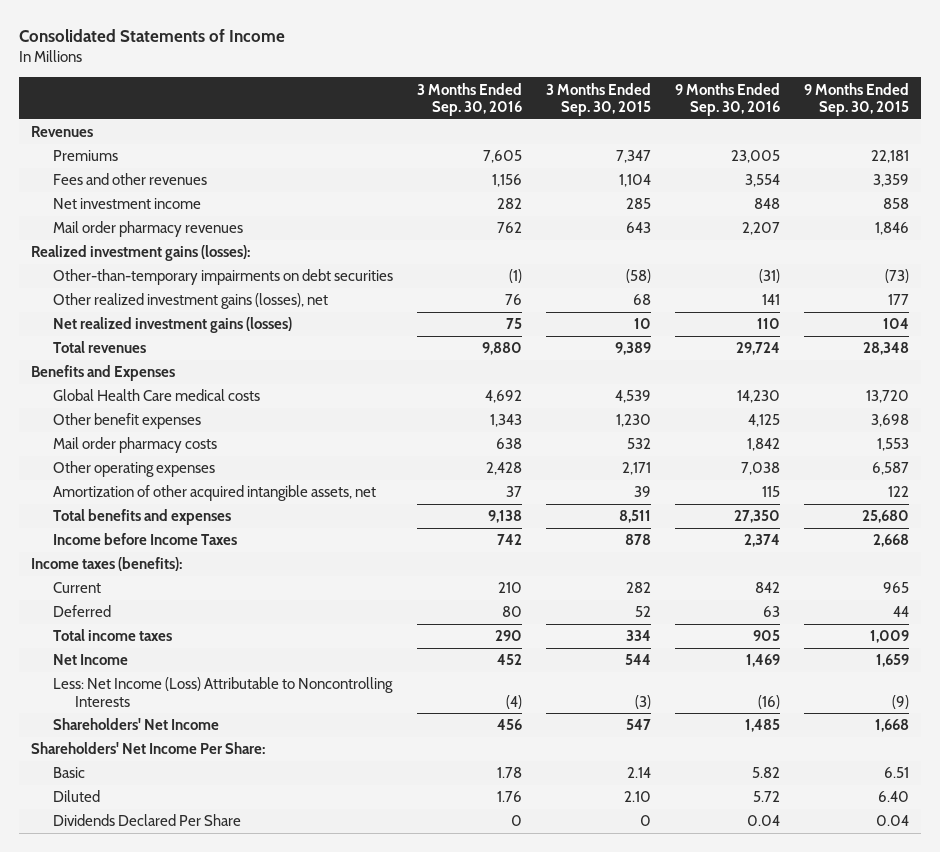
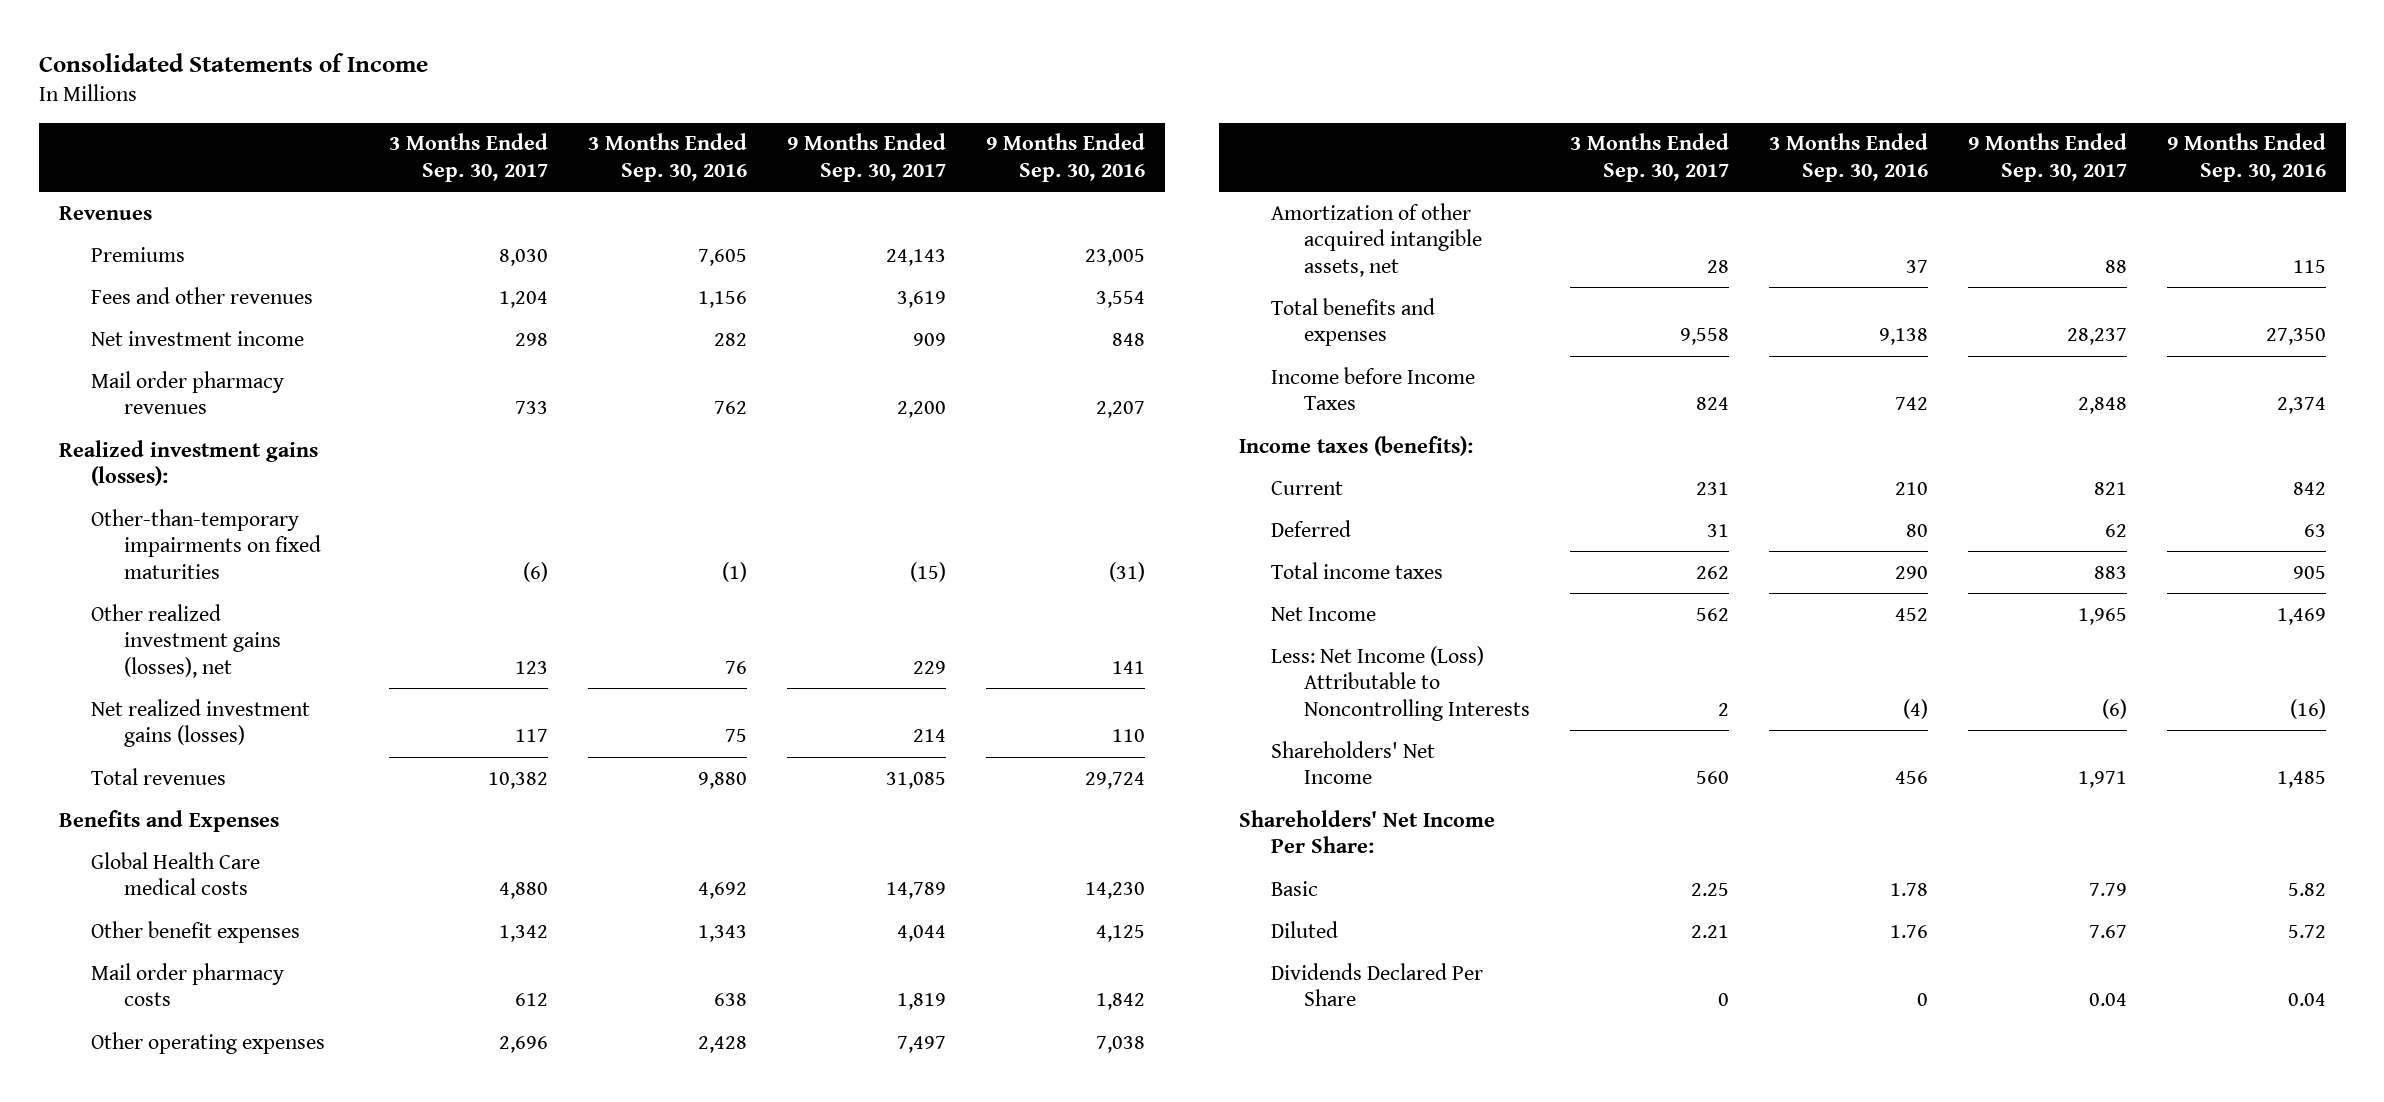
[546,82,652,117] 3 Months Ended Sep. 30, 2015 -> none
[804,82,910,117] 9 Months Ended Sep. 30, 2015 -> none
none -> [389,133,549,182] 3 Months Ended Sep. 30, 2017
none -> [787,133,947,182] 9 Months Ended Sep. 30, 2017
[53,269,394,286] Other-than-temporary impairments on debt securities -> [91,508,321,579] Other-than-temporary impairments on fixed maturities

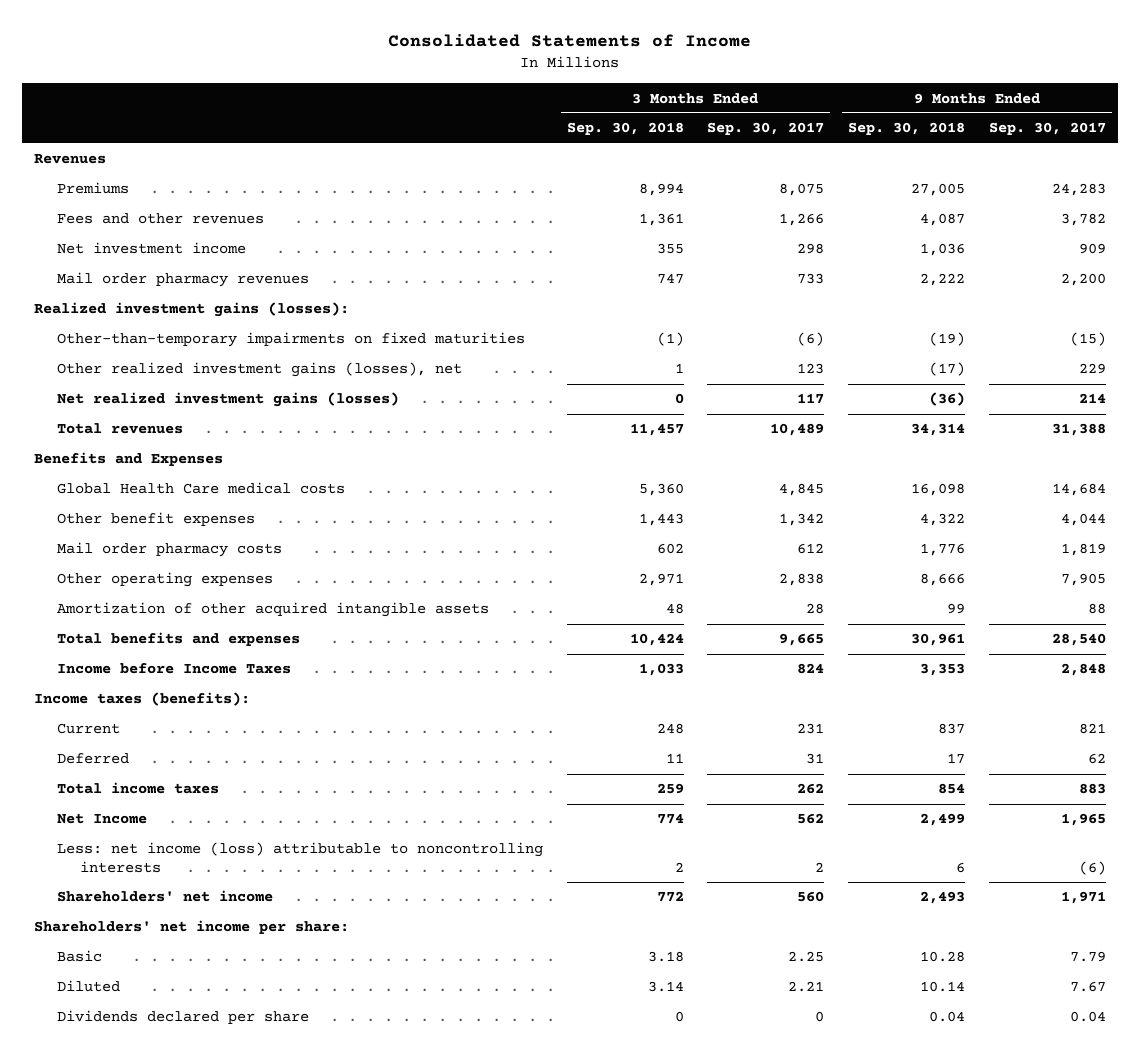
[588,133,748,182] 3 Months Ended Sep. 30, 2016 -> none
[986,133,1146,182] 9 Months Ended Sep. 30, 2016 -> none
none -> [566,122,684,136] Sep. 30, 2018
none -> [848,122,966,136] Sep. 30, 2018
[499,248,549,266] 8,030 -> [779,183,825,197] 8,075
[886,248,947,266] 24,143 -> [1052,183,1107,197] 24,283
[499,290,549,308] 1,204 -> [779,213,825,227] 1,266
[897,290,947,308] 3,619 -> [1061,213,1107,227] 3,782
[488,771,549,789] 10,382 -> [770,423,825,437] 10,489
[886,771,947,789] 31,085 -> [1052,423,1107,437] 31,388
[499,882,549,900] 4,880 -> [779,483,825,497] 4,845
[886,882,947,900] 14,789 -> [1052,483,1107,497] 14,684
[499,1035,549,1053] 2,696 -> [779,573,825,587] 2,838
[897,1035,947,1053] 7,497 -> [1061,573,1107,587] 7,905
[1271,202,1482,277] Amortization of other acquired intangible assets, net -> [56,602,489,618] Amortization of other acquired intangible assets
[1679,328,1729,346] 9,558 -> [779,633,825,647] 9,665
[2066,328,2127,346] 28,237 -> [1052,633,1107,647] 28,540
[1271,645,1530,721] Less: Net Income (Loss) Attributable to Noncontrolling Interests -> [56,842,543,874] Less: net income (loss) attributable to noncontrolling interests
[1271,740,1436,785] Shareholders' Net Income -> [56,890,273,903] Shareholders' net income
[1238,809,1495,854] Shareholders' Net Income Per Share: -> [33,920,349,935] Shareholders' net income per share:
[1271,962,1484,1007] Dividends Declared Per Share -> [56,1010,309,1025] Dividends declared per share

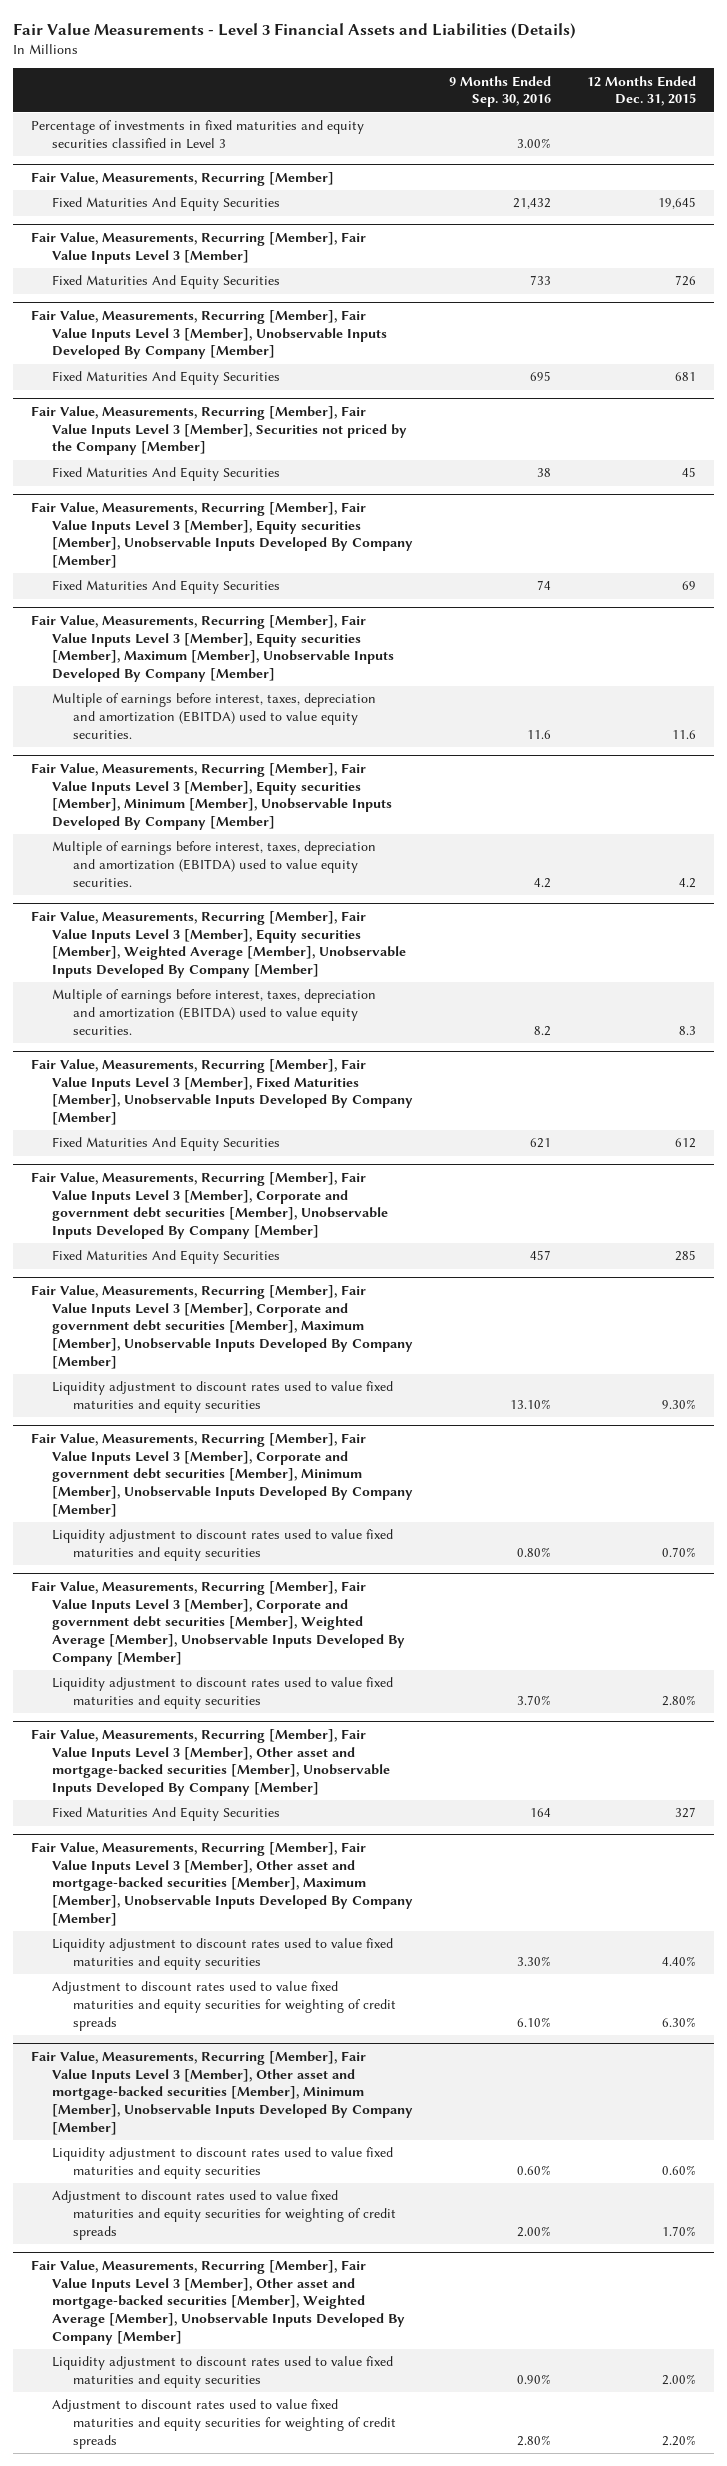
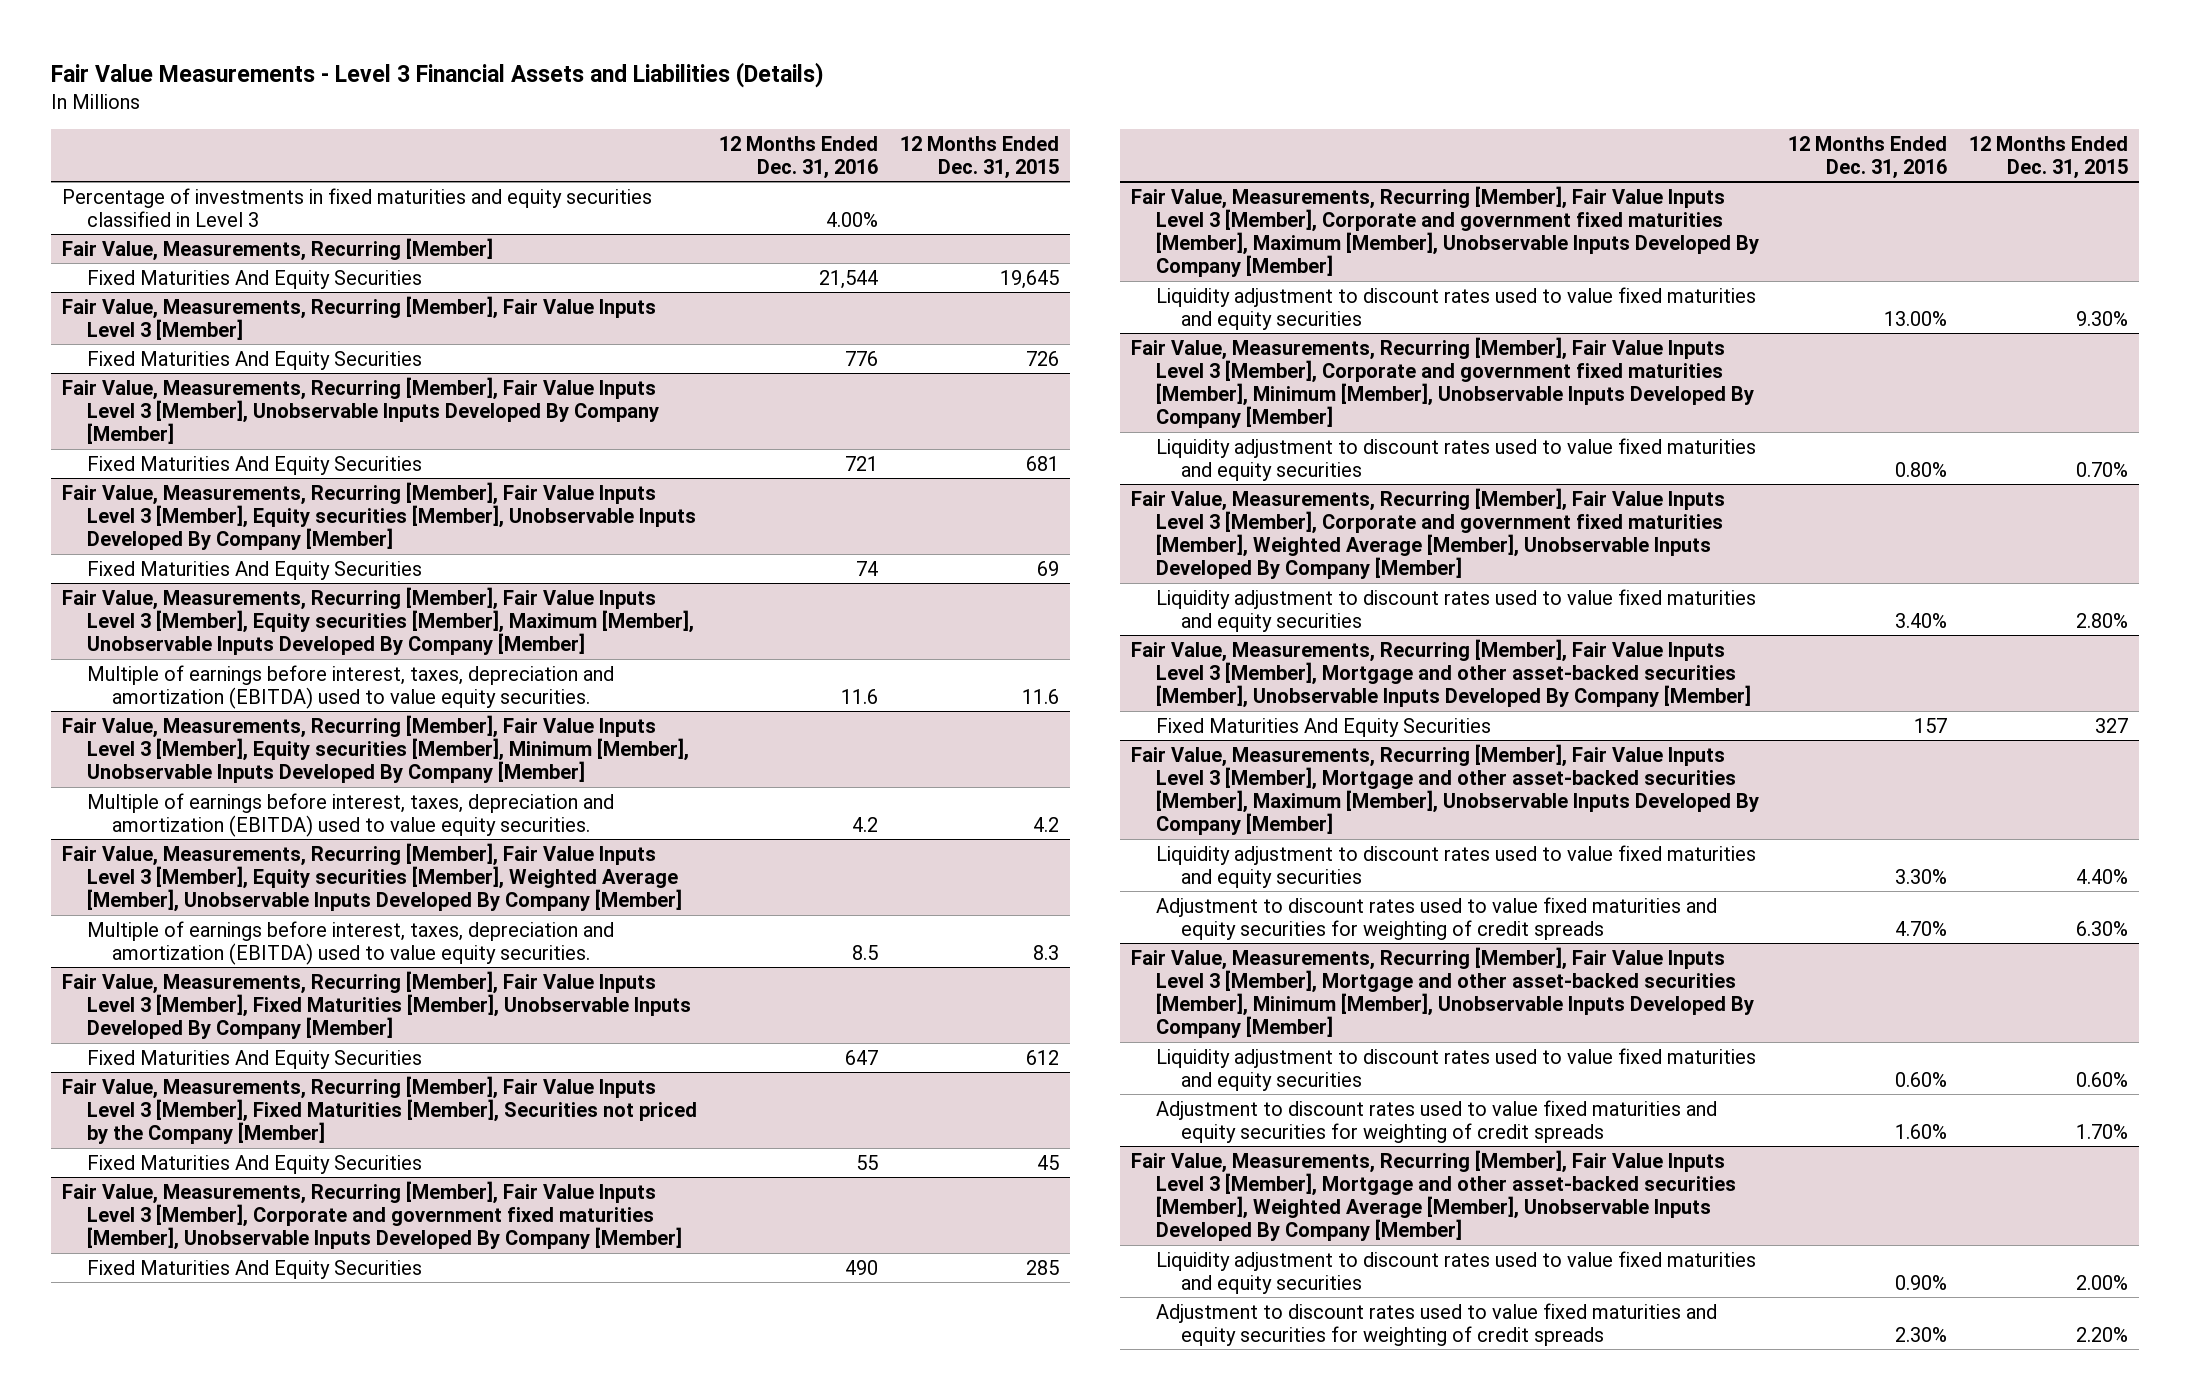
[449,75,552,108] 9 Months Ended Sep. 30, 2016 -> none
none -> [719,135,879,179] 12 Months Ended Dec. 31, 2016
[31,406,408,456] Fair Value, Measurements, Recurring [Member], Fair Value Inputs Level 3 [Member], Securities not priced by the Company [Member] -> none
[52,467,281,482] Fixed Maturities And Equity Securities -> none
none -> [62,1075,698,1145] Fair Value, Measurements, Recurring [Member], Fair Value Inputs Level 3 [Member], Fixed Maturities [Member], Securities not priced by the Company [Member]
none -> [87,1154,423,1174] Fixed Maturities And Equity Securities
[31,1172,389,1239] Fair Value, Measurements, Recurring [Member], Fair Value Inputs Level 3 [Member], Corporate and government debt securities [Member], Unobservable Inputs Developed By Company [Member] -> [62,1180,683,1251] Fair Value, Measurements, Recurring [Member], Fair Value Inputs Level 3 [Member], Corporate and government fixed maturities [Member], Unobservable Inputs Developed By Company [Member]
[31,1285,414,1369] Fair Value, Measurements, Recurring [Member], Fair Value Inputs Level 3 [Member], Corporate and government debt securities [Member], Maximum [Member], Unobservable Inputs Developed By Company [Member] -> [1131,185,1760,278] Fair Value, Measurements, Recurring [Member], Fair Value Inputs Level 3 [Member], Corporate and government fixed maturities [Member], Maximum [Member], Unobservable Inputs Developed By Company [Member]
[31,1433,414,1517] Fair Value, Measurements, Recurring [Member], Fair Value Inputs Level 3 [Member], Corporate and government debt securities [Member], Minimum [Member], Unobservable Inputs Developed By Company [Member] -> [1131,336,1755,429] Fair Value, Measurements, Recurring [Member], Fair Value Inputs Level 3 [Member], Corporate and government fixed maturities [Member], Minimum [Member], Unobservable Inputs Developed By Company [Member]
[31,1581,406,1666] Fair Value, Measurements, Recurring [Member], Fair Value Inputs Level 3 [Member], Corporate and government debt securities [Member], Weighted Average [Member], Unobservable Inputs Developed By Company [Member] -> [1131,487,1726,580] Fair Value, Measurements, Recurring [Member], Fair Value Inputs Level 3 [Member], Corporate and government fixed maturities [Member], Weighted Average [Member], Unobservable Inputs Developed By Company [Member]
[31,1729,391,1796] Fair Value, Measurements, Recurring [Member], Fair Value Inputs Level 3 [Member], Other asset and mortgage-backed securities [Member], Unobservable Inputs Developed By Company [Member] -> [1131,638,1752,709] Fair Value, Measurements, Recurring [Member], Fair Value Inputs Level 3 [Member], Mortgage and other asset-backed securities [Member], Unobservable Inputs Developed By Company [Member]
[31,1842,414,1926] Fair Value, Measurements, Recurring [Member], Fair Value Inputs Level 3 [Member], Other asset and mortgage-backed securities [Member], Maximum [Member], Unobservable Inputs Developed By Company [Member] -> [1131,743,1760,836] Fair Value, Measurements, Recurring [Member], Fair Value Inputs Level 3 [Member], Mortgage and other asset-backed securities [Member], Maximum [Member], Unobservable Inputs Developed By Company [Member]
[31,2051,414,2135] Fair Value, Measurements, Recurring [Member], Fair Value Inputs Level 3 [Member], Other asset and mortgage-backed securities [Member], Minimum [Member], Unobservable Inputs Developed By Company [Member] -> [1131,946,1755,1039] Fair Value, Measurements, Recurring [Member], Fair Value Inputs Level 3 [Member], Mortgage and other asset-backed securities [Member], Minimum [Member], Unobservable Inputs Developed By Company [Member]
[31,2260,406,2345] Fair Value, Measurements, Recurring [Member], Fair Value Inputs Level 3 [Member], Other asset and mortgage-backed securities [Member], Weighted Average [Member], Unobservable Inputs Developed By Company [Member] -> [1131,1149,1737,1242] Fair Value, Measurements, Recurring [Member], Fair Value Inputs Level 3 [Member], Mortgage and other asset-backed securities [Member], Weighted Average [Member], Unobservable Inputs Developed By Company [Member]

